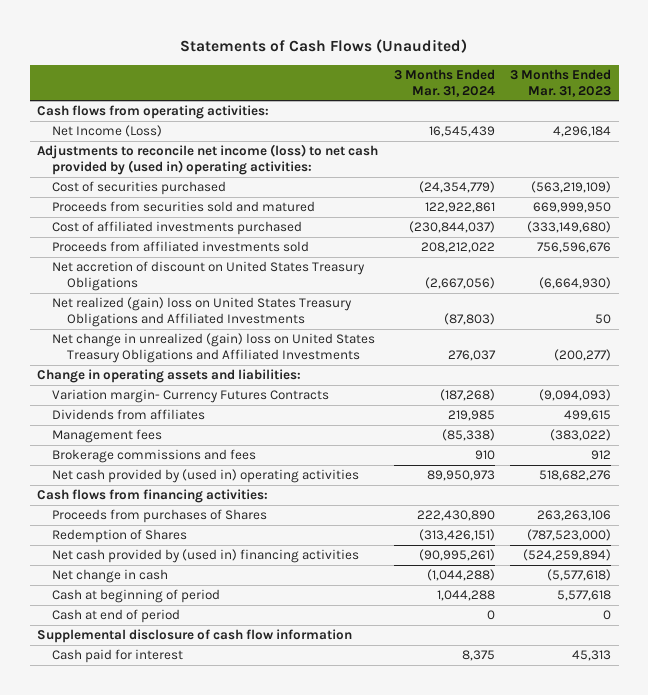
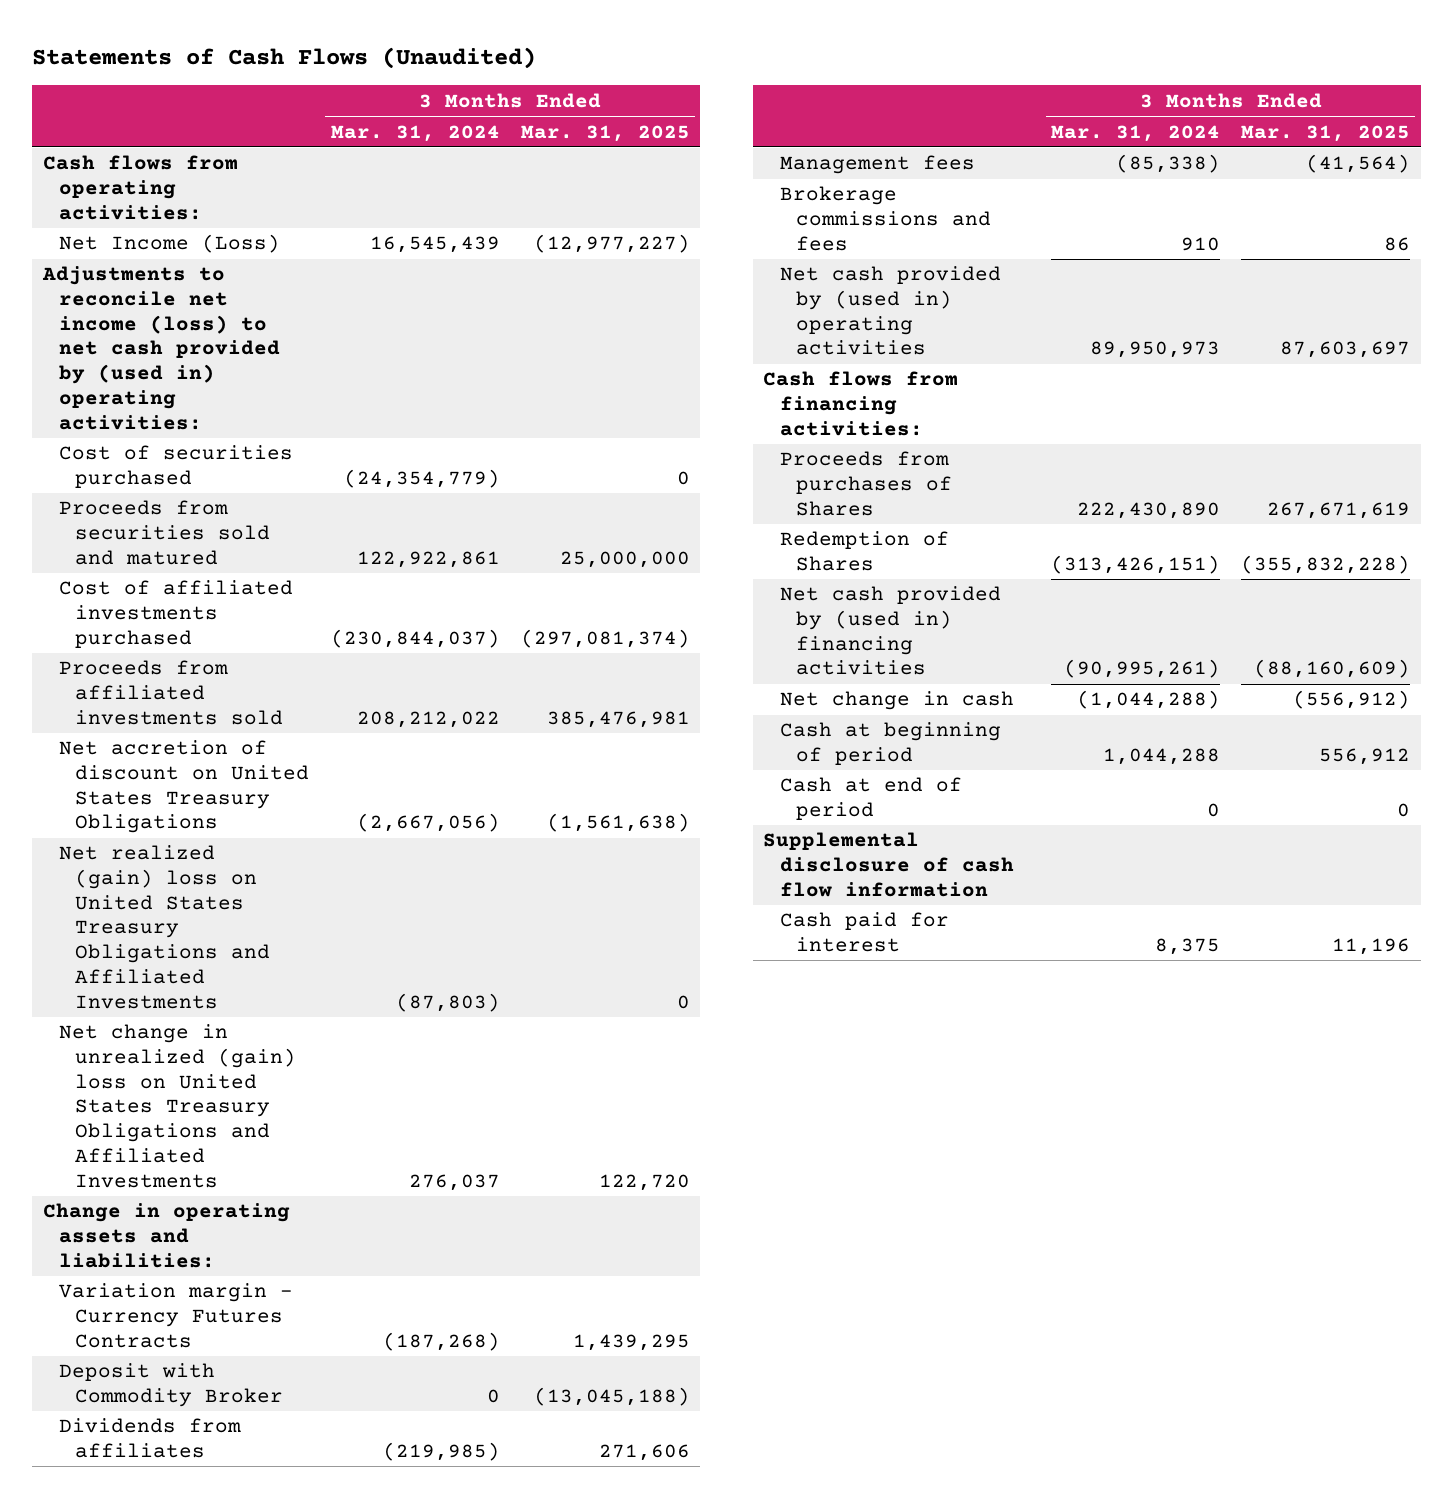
[509,68,611,97] 3 Months Ended Mar. 31, 2023 -> none
none -> [520,124,690,142] Mar. 31, 2025
[52,389,330,404] Variation margin- Currency Futures Contracts -> [58,1283,293,1348] Variation margin - Currency Futures Contracts
none -> [58,1363,284,1408] Deposit with Commodity Broker
[447,410,495,422] 219,985 -> [382,1442,500,1462] (219,985)

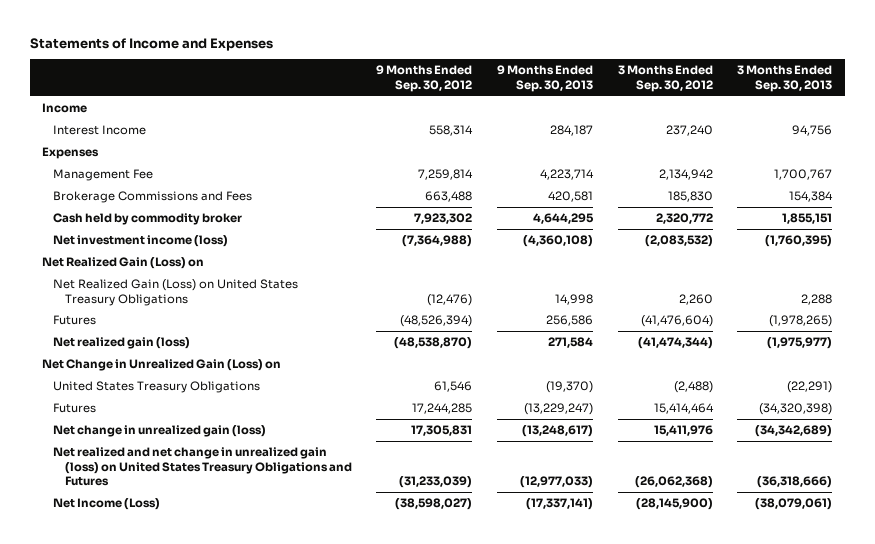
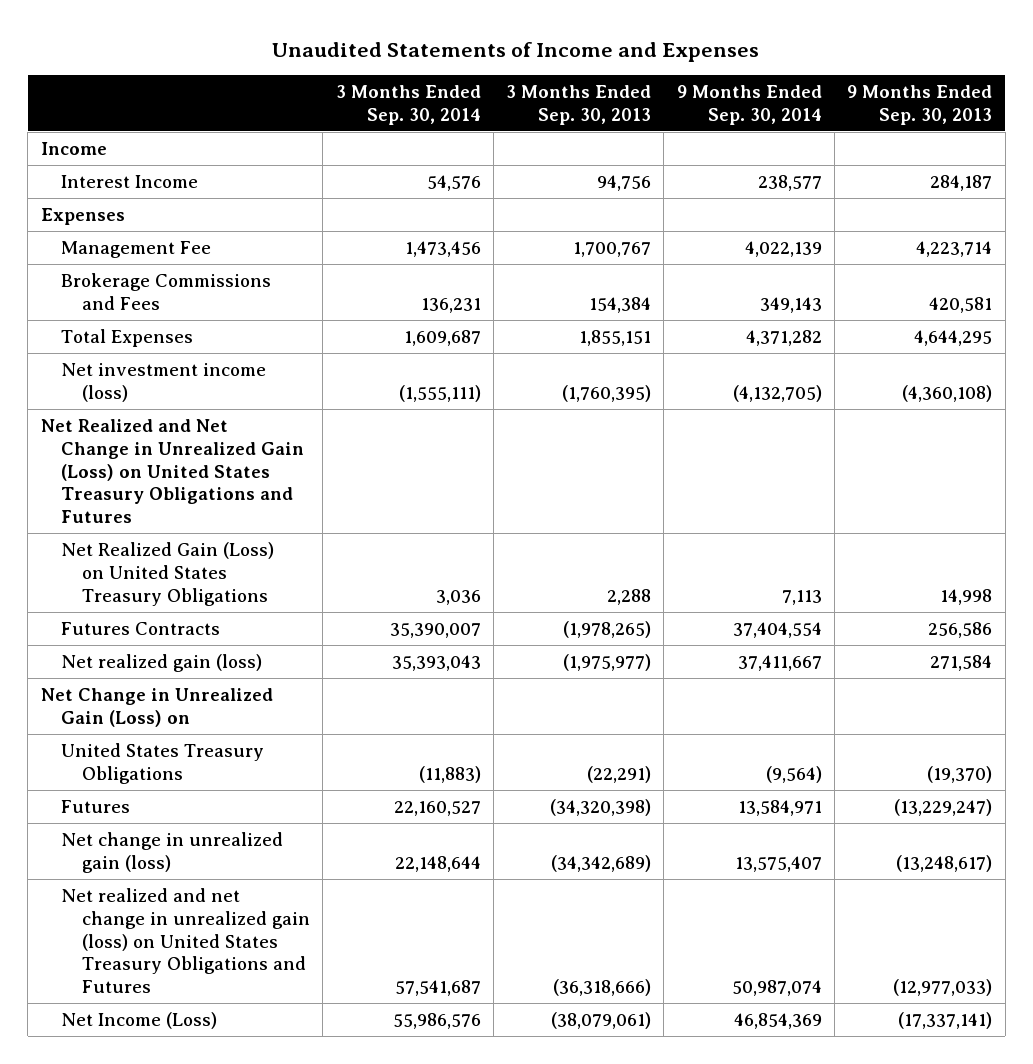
[29,37,273,51] Statements of Income and Expenses -> [272,41,760,62] Unaudited Statements of Income and Expenses
[376,65,473,92] 9 Months Ended Sep. 30, 2012 -> none
[617,65,713,92] 3 Months Ended Sep. 30, 2012 -> none
none -> [335,84,481,125] 3 Months Ended Sep. 30, 2014
none -> [676,84,822,125] 9 Months Ended Sep. 30, 2014
[53,213,243,226] Cash held by commodity broker -> [61,328,194,347] Total Expenses
[42,257,205,270] Net Realized Gain (Loss) on -> [40,418,305,524] Net Realized and Net Change in Unrealized Gain (Loss) on United States Treasury Obligations and Futures
[53,315,97,326] Futures -> [61,621,221,635] Futures Contracts

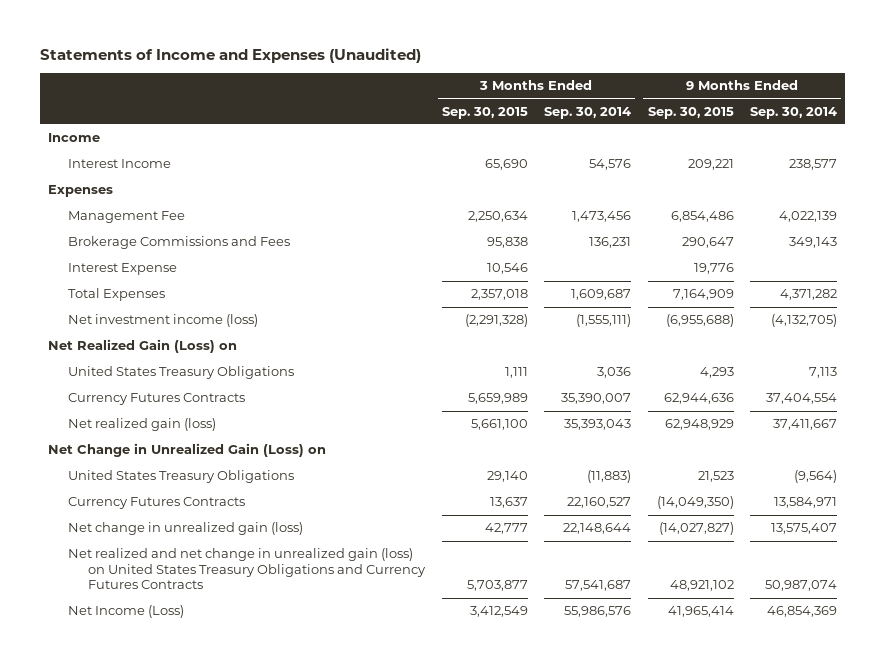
[272,41,760,62] Unaudited Statements of Income and Expenses -> [39,47,421,63] Statements of Income and Expenses (Unaudited)
[506,84,652,125] 3 Months Ended Sep. 30, 2013 -> none
[847,84,993,125] 9 Months Ended Sep. 30, 2013 -> none
none -> [441,106,528,119] Sep. 30, 2015
none -> [647,106,734,119] Sep. 30, 2015
none -> [68,263,178,276] Interest Expense
[40,418,305,524] Net Realized and Net Change in Unrealized Gain (Loss) on United States Treasury Obligations and Futures -> none
none -> [47,339,237,354] Net Realized Gain (Loss) on
[61,541,275,606] Net Realized Gain (Loss) on United States Treasury Obligations -> [68,366,295,380] United States Treasury Obligations
[61,621,221,635] Futures Contracts -> [68,393,246,406] Currency Futures Contracts
[61,799,131,813] Futures -> [68,497,246,510] Currency Futures Contracts
[61,887,310,994] Net realized and net change in unrealized gain (loss) on United States Treasury Obligations and Futures -> [68,548,427,590] Net realized and net change in unrealized gain (loss) on United States Treasury Obligations and Currency Futures Contracts

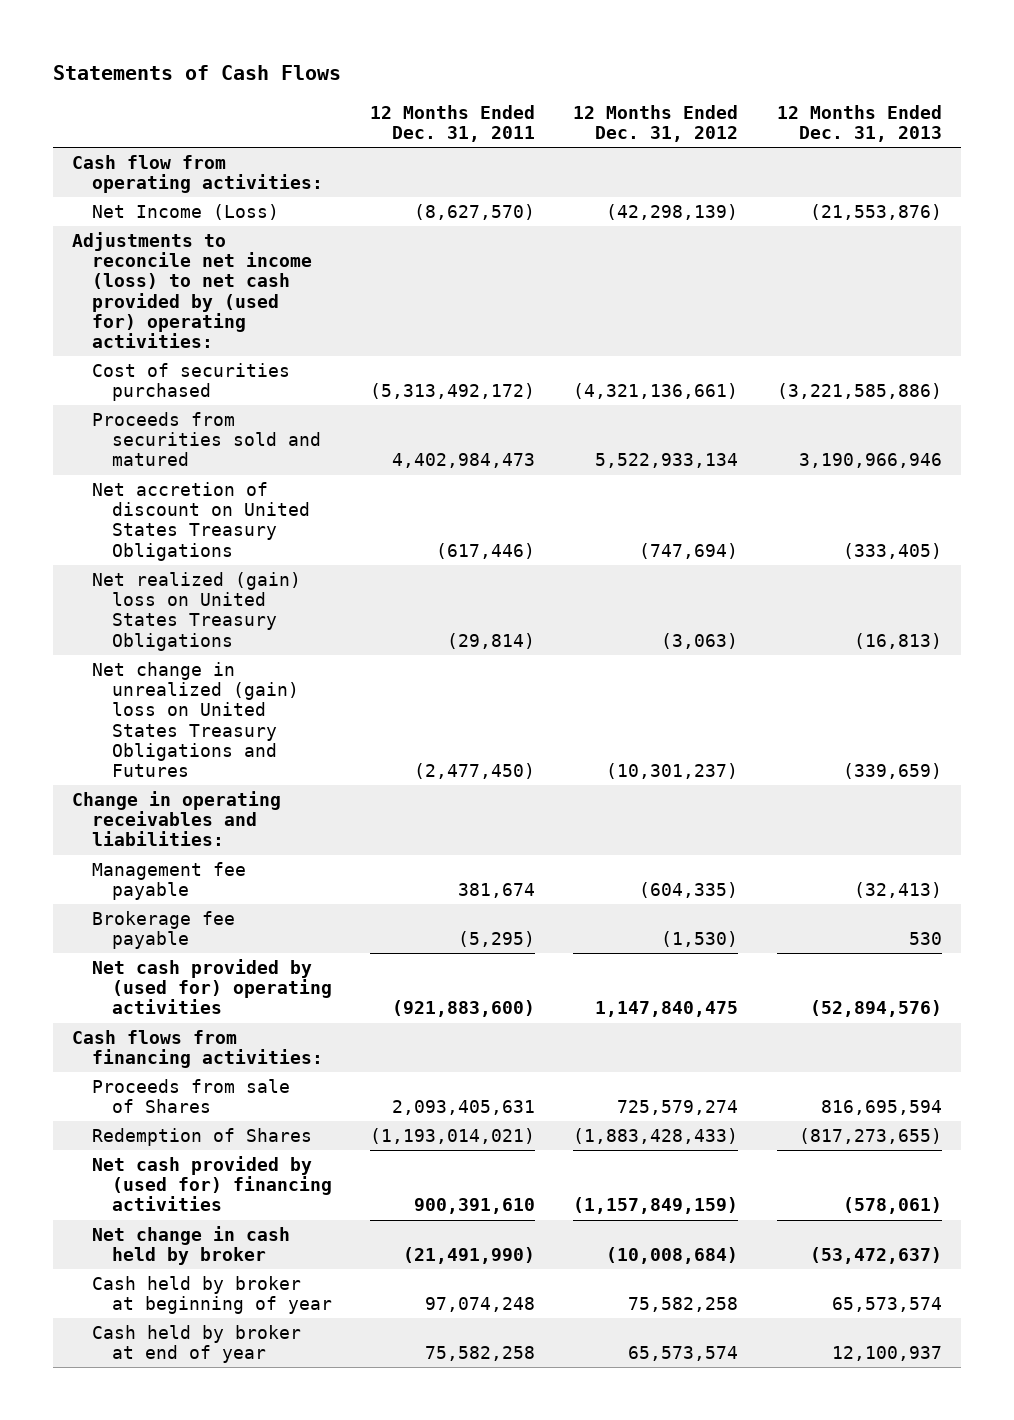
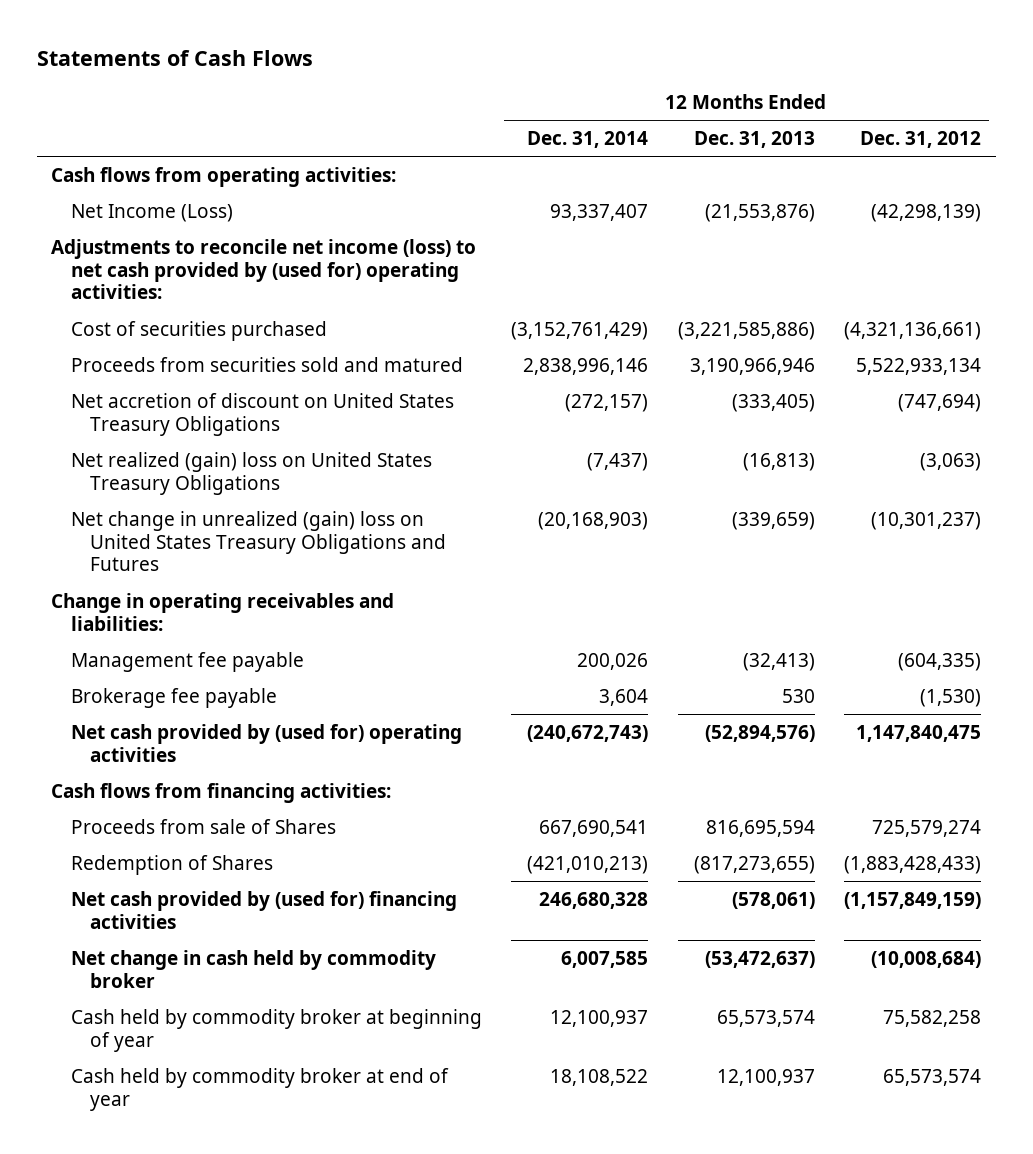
[370,104,536,142] 12 Months Ended Dec. 31, 2011 -> none
none -> [527,131,649,149] Dec. 31, 2014
[72,154,324,194] Cash flow from operating activities: -> [51,166,397,187] Cash flows from operating activities:
[92,1225,291,1266] Net change in cash held by broker -> [70,949,436,988] Net change in cash held by commodity broker
[92,1275,332,1315] Cash held by broker at beginning of year -> [70,1008,482,1052] Cash held by commodity broker at beginning of year
[92,1324,302,1364] Cash held by broker at end of year -> [70,1067,449,1111] Cash held by commodity broker at end of year

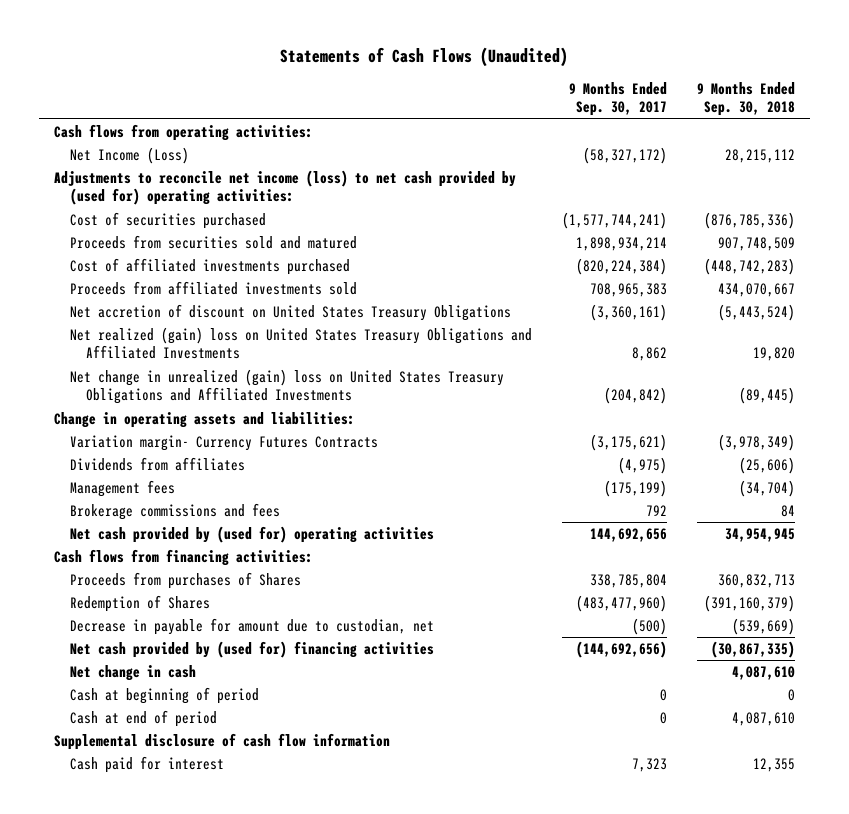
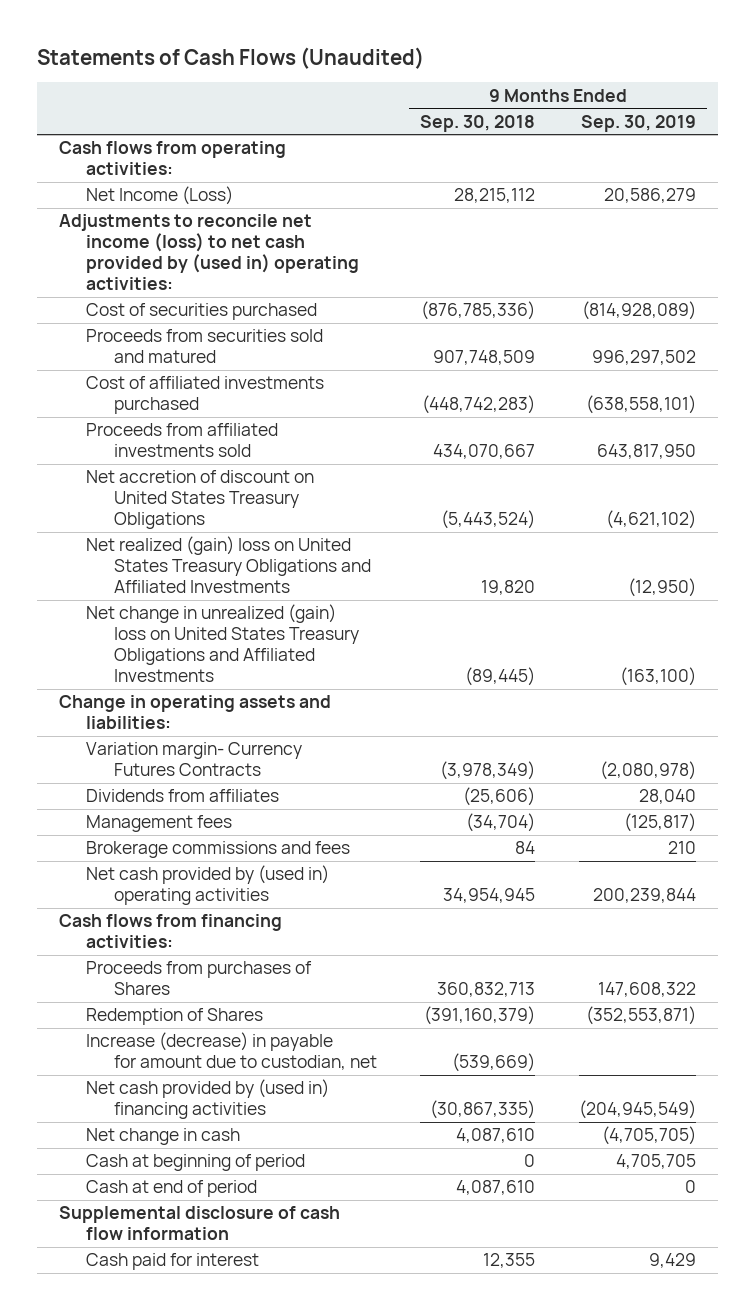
[568,81,667,117] 9 Months Ended Sep. 30, 2017 -> none
none -> [581,114,697,132] Sep. 30, 2019
[53,169,516,206] Adjustments to reconcile net income (loss) to net cash provided by (used for) operating activities: -> [59,214,360,291] Adjustments to reconcile net income (loss) to net cash provided by (used in) operating activities:
[69,525,434,543] Net cash provided by (used for) operating activities -> [86,865,330,906] Net cash provided by (used in) operating activities
[69,617,434,635] Decrease in payable for amount due to custodian, net -> [86,1032,377,1071] Increase (decrease) in payable for amount due to custodian, net
[69,640,434,658] Net cash provided by (used for) financing activities -> [86,1079,330,1120] Net cash provided by (used in) financing activities

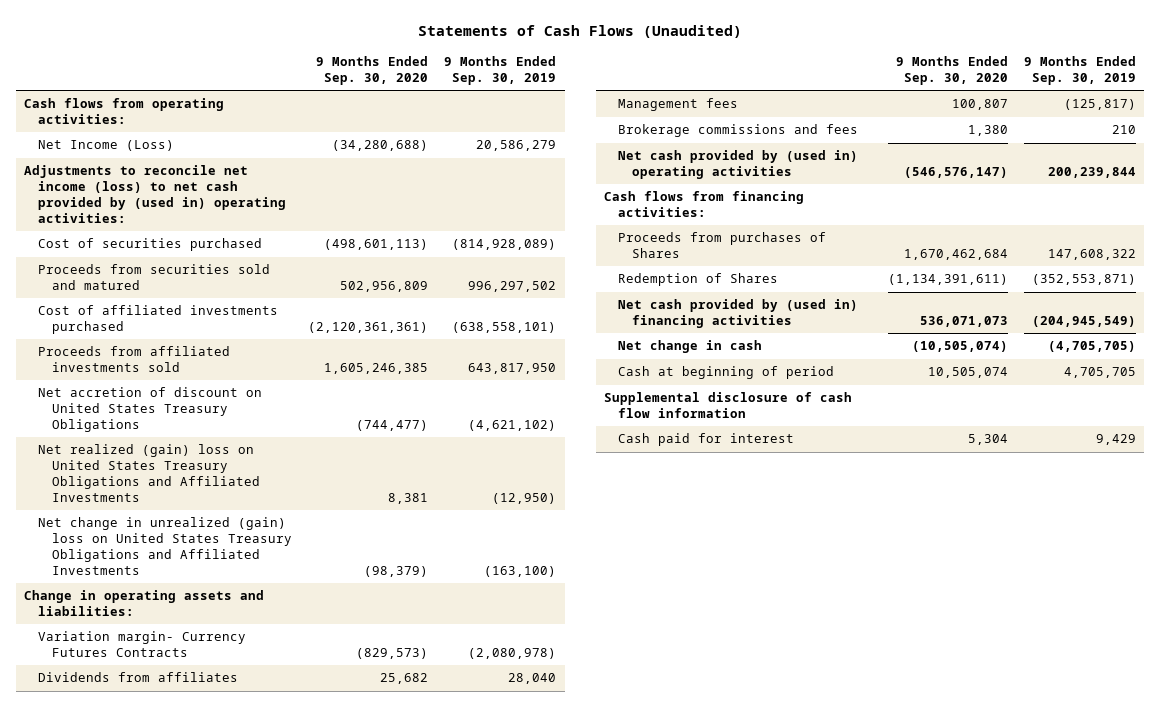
[420,114,536,132] Sep. 30, 2018 -> none
none -> [316,56,429,85] 9 Months Ended Sep. 30, 2020
[86,1032,377,1071] Increase (decrease) in payable for amount due to custodian, net -> none
[86,1180,258,1198] Cash at end of period -> none

